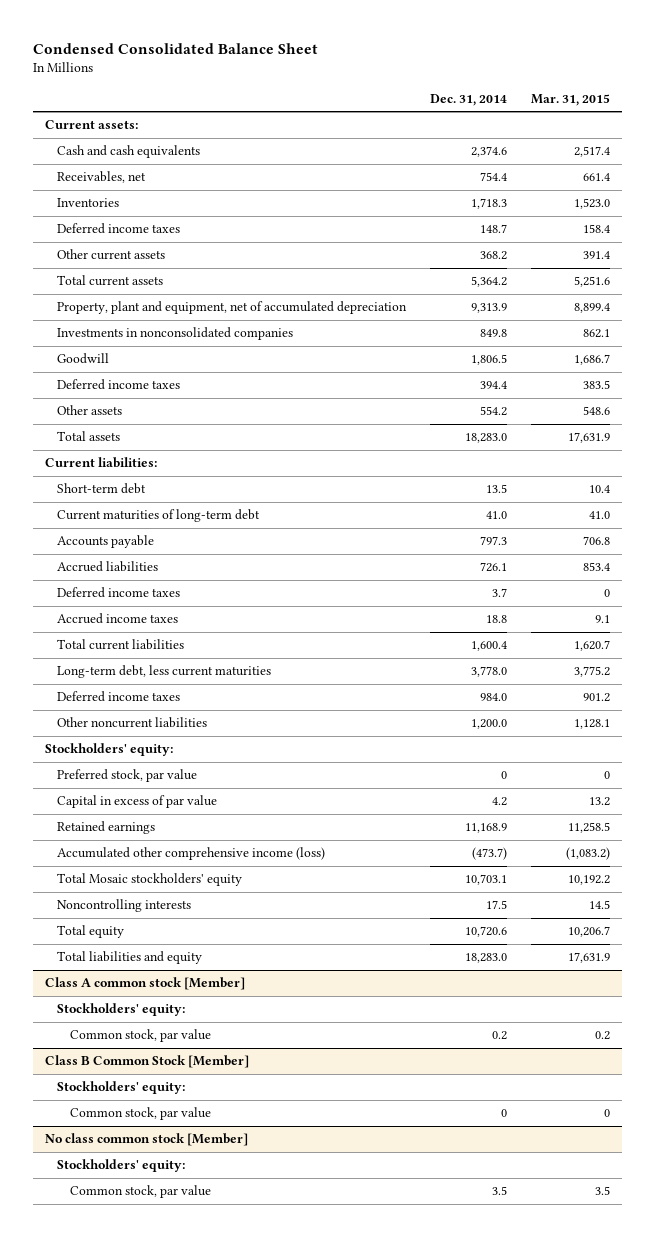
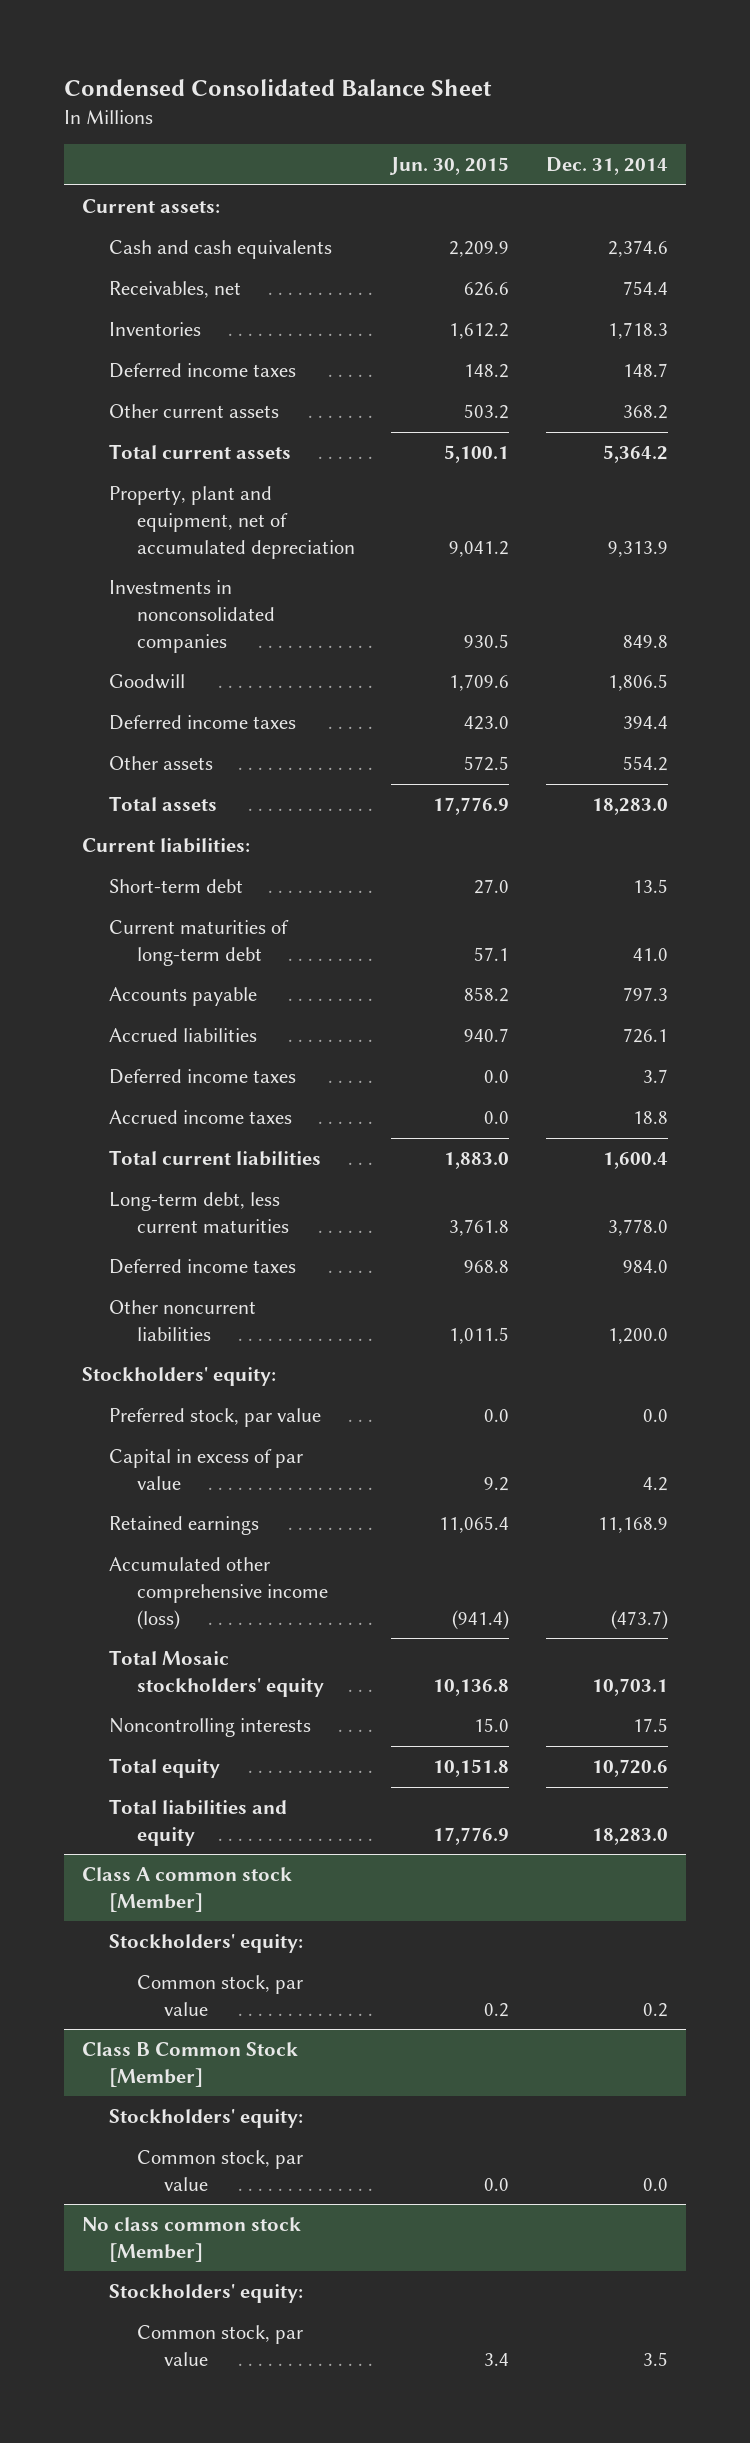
[531,93,611,106] Mar. 31, 2015 -> none
none -> [389,157,510,176] Jun. 30, 2015
[501,771,508,780] 0 -> [643,1408,669,1422] 0.0
[501,1109,508,1118] 0 -> [643,2177,669,2191] 0.0

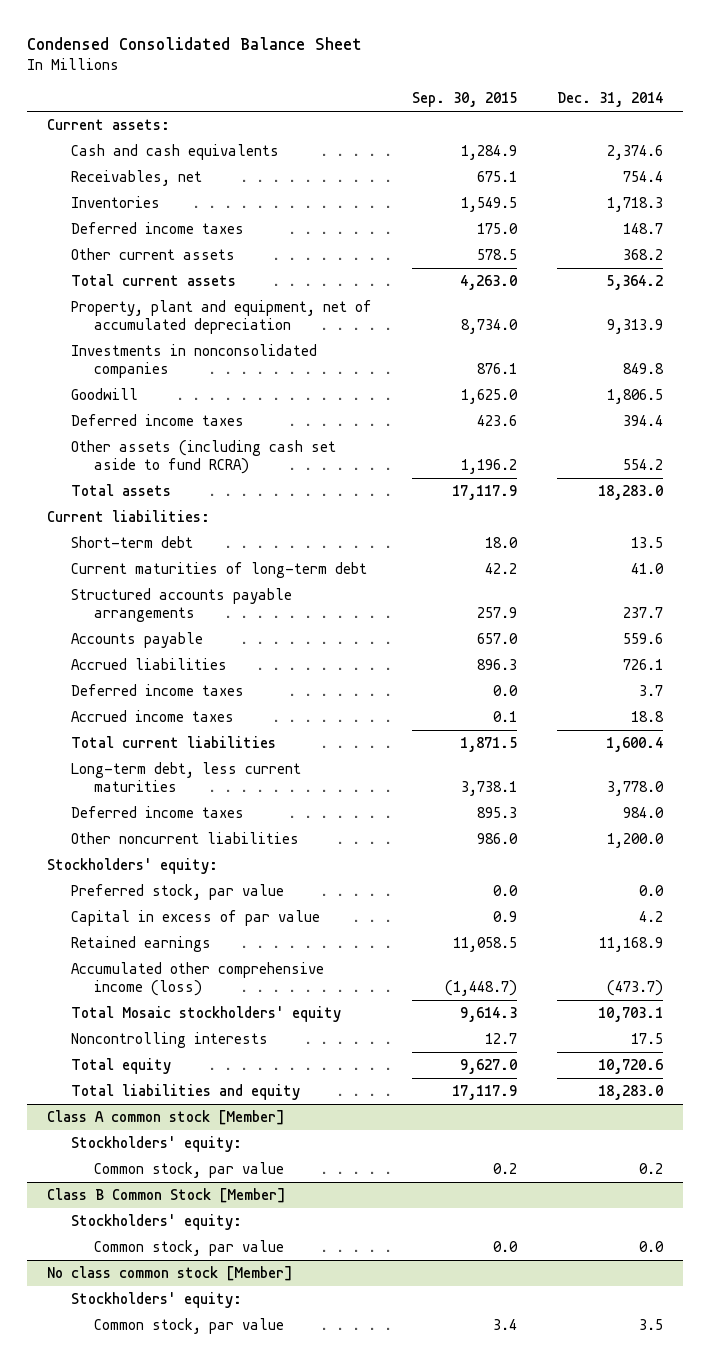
[389,157,510,176] Jun. 30, 2015 -> none
none -> [411,92,517,108] Sep. 30, 2015
[109,755,214,770] Other assets -> [70,440,336,474] Other assets (including cash set aside to fund RCRA)
none -> [70,588,292,622] Structured accounts payable arrangements
[623,986,669,1001] 797.3 -> [622,633,663,645] 559.6

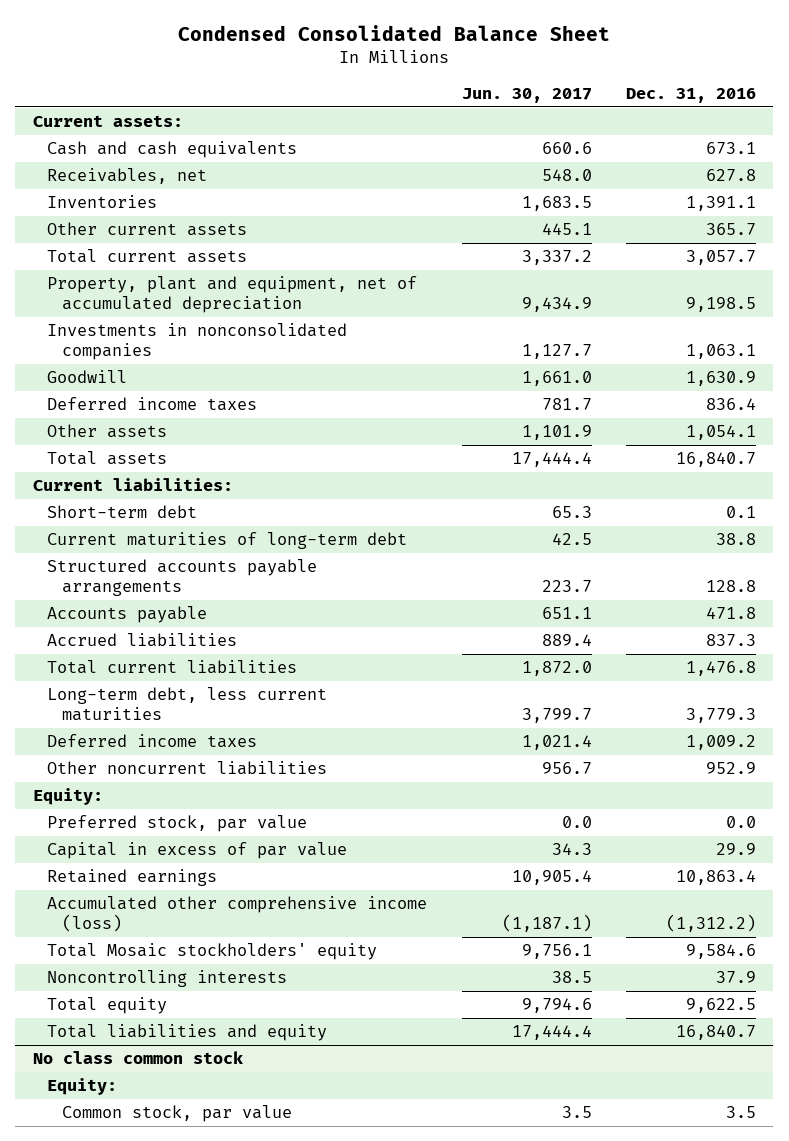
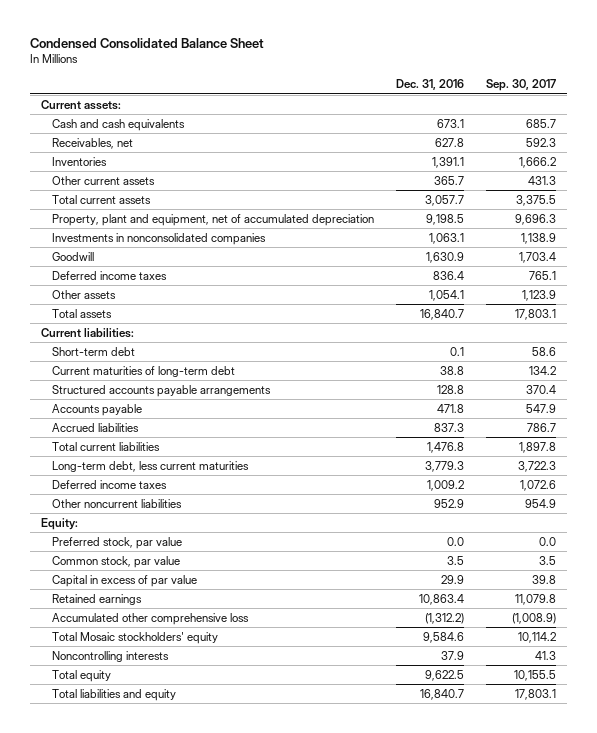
[461,87,592,103] Jun. 30, 2017 -> none
none -> [485,79,556,92] Sep. 30, 2017
none -> [51,555,180,568] Common stock, par value
[47,896,428,932] Accumulated other comprehensive income (loss) -> [51,612,249,625] Accumulated other comprehensive loss
[32,1051,243,1065] No class common stock -> none
[47,1078,118,1096] Equity: -> none
[62,1105,293,1123] Common stock, par value -> none

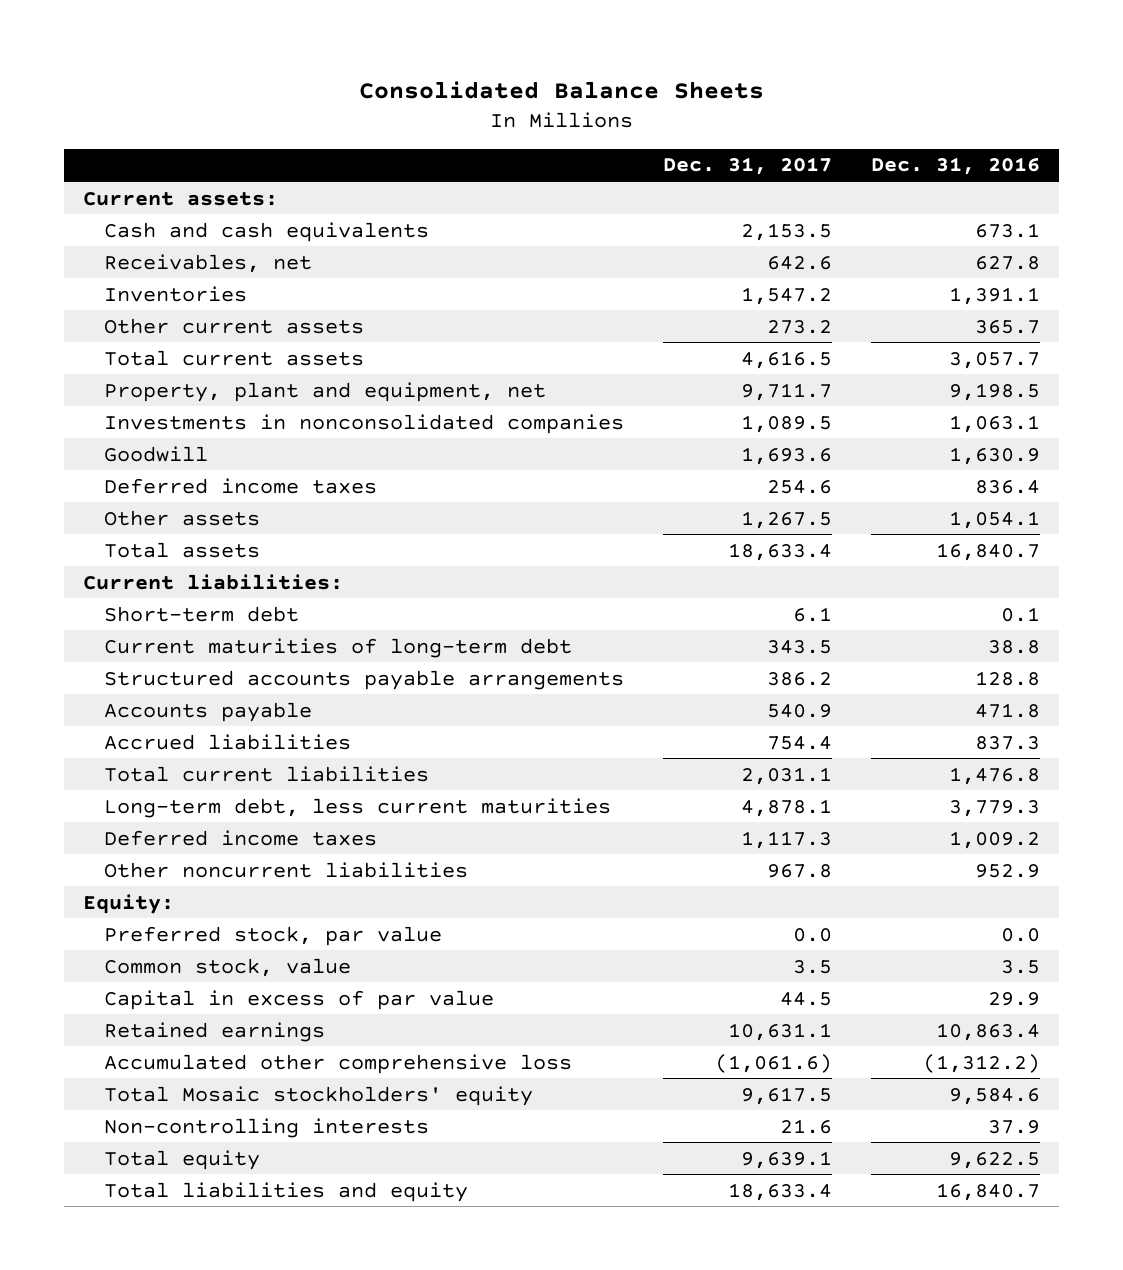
[30,37,265,49] Condensed Consolidated Balance Sheet -> [358,80,764,99] Consolidated Balance Sheets
[485,79,556,92] Sep. 30, 2017 -> none
none -> [663,157,833,176] Dec. 31, 2017
[51,213,374,226] Property, plant and equipment, net of accumulated depreciation -> [104,381,547,402] Property, plant and equipment, net
[51,555,180,568] Common stock, par value -> [104,957,352,977] Common stock, value
[51,650,169,662] Noncontrolling interests -> [104,1117,430,1138] Non-controlling interests

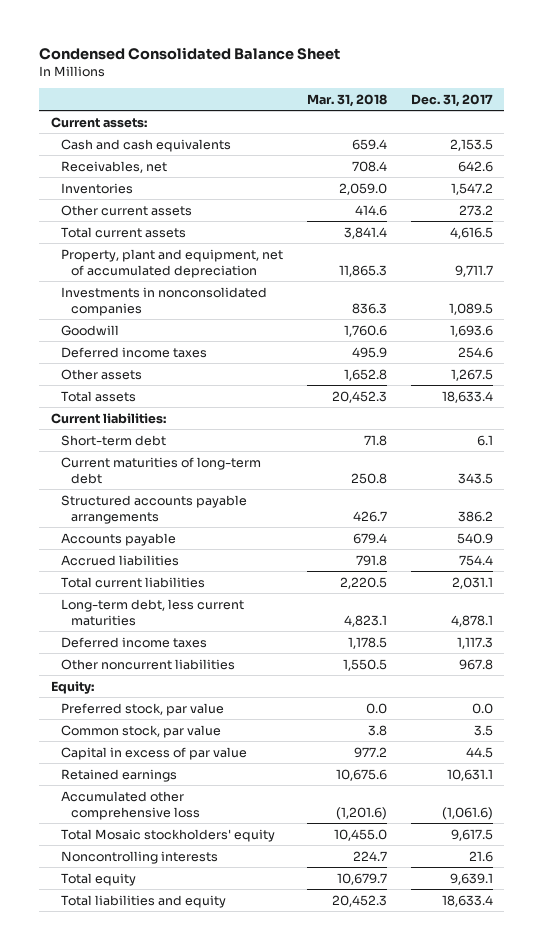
[358,80,764,99] Consolidated Balance Sheets -> [39,46,341,60] Condensed Consolidated Balance Sheet
[871,157,1041,176] Dec. 31, 2016 -> none
none -> [306,93,387,107] Mar. 31, 2018
[104,381,547,402] Property, plant and equipment, net -> [60,248,283,278] Property, plant and equipment, net of accumulated depreciation
[104,957,352,977] Common stock, value -> [60,724,221,738] Common stock, par value
[104,1117,430,1138] Non-controlling interests -> [60,850,218,864] Noncontrolling interests

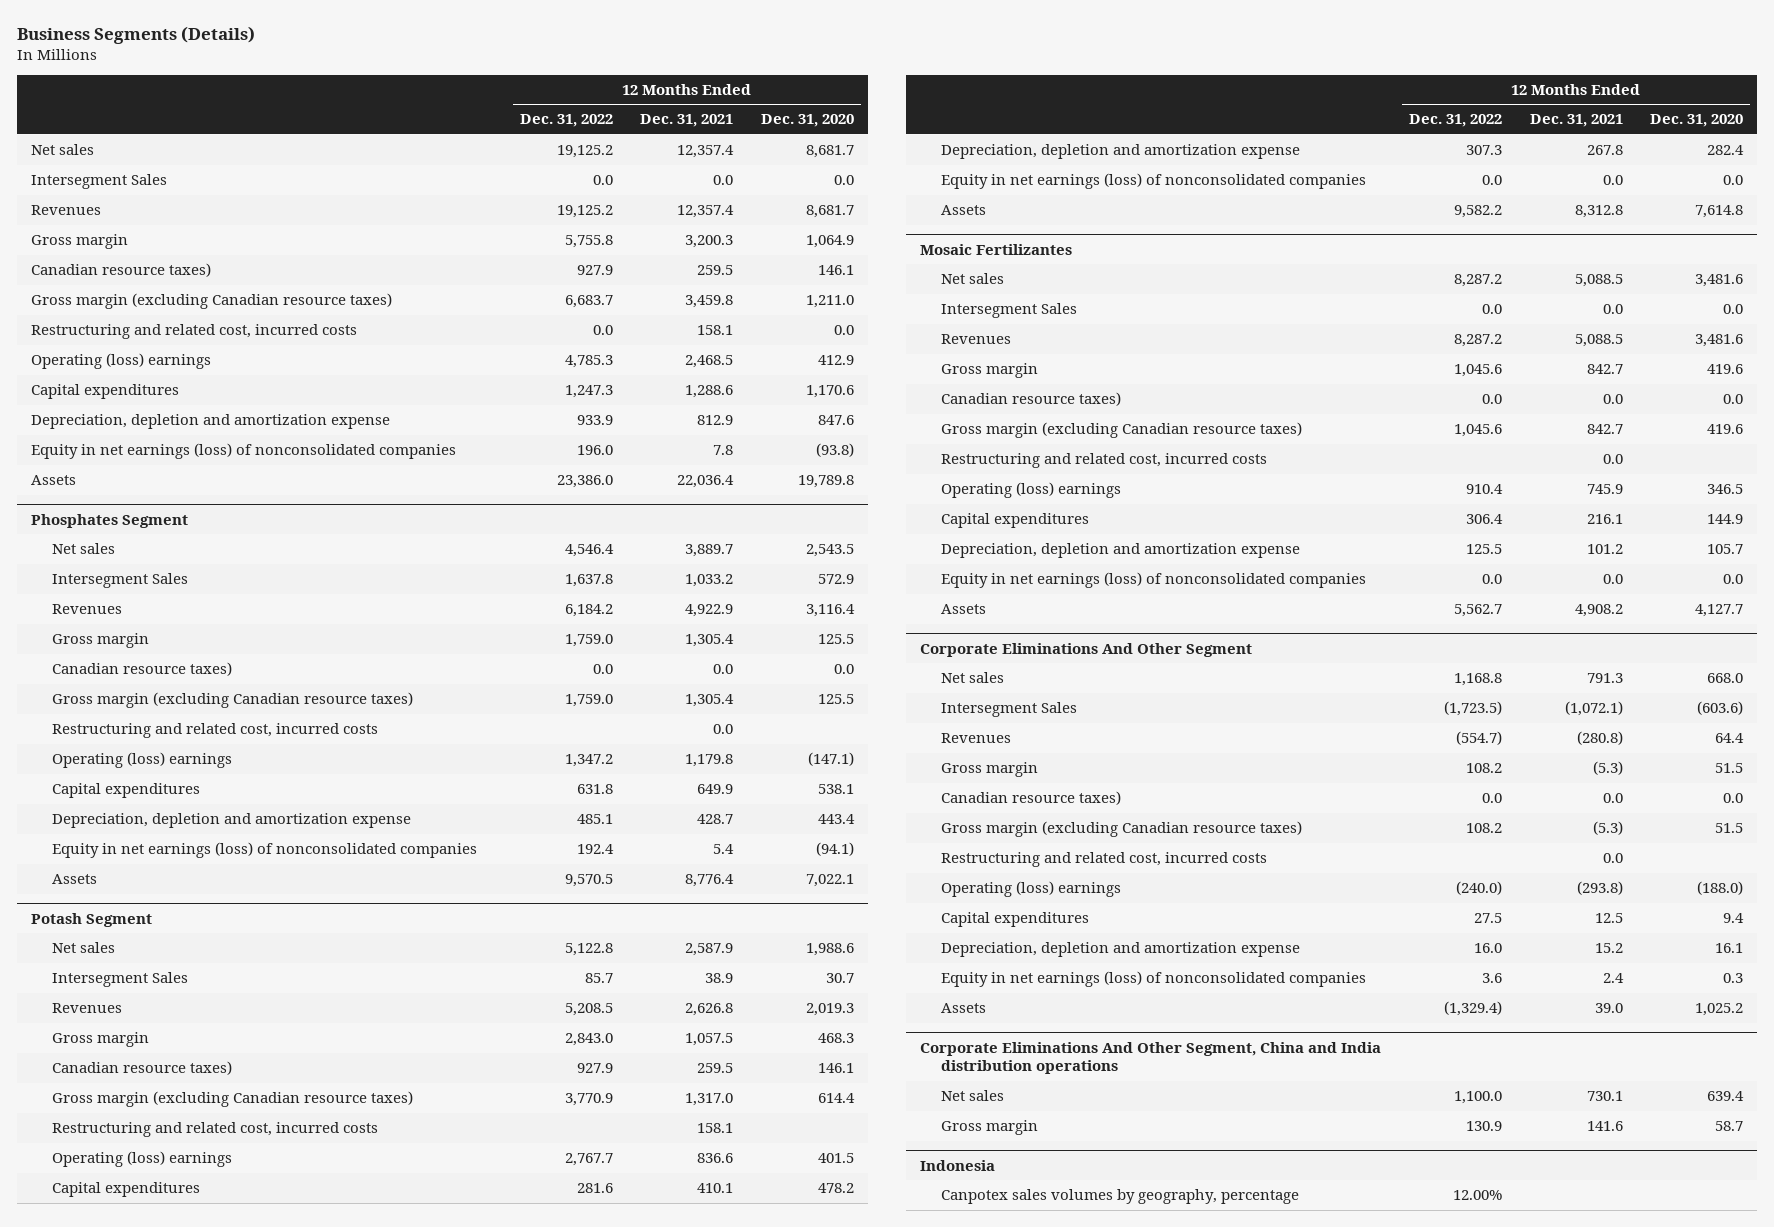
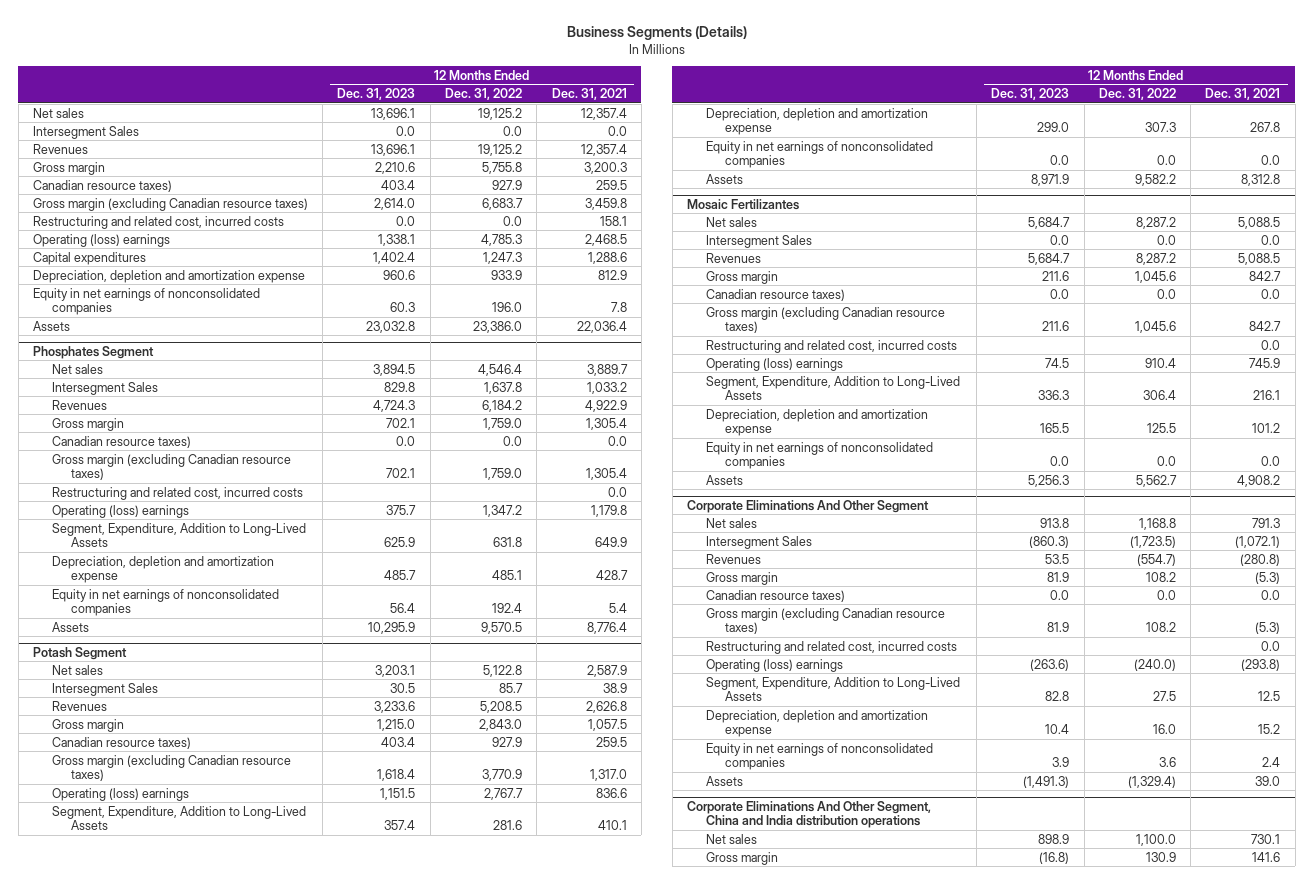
[761,114,855,128] Dec. 31, 2020 -> none
none -> [337,88,416,101] Dec. 31, 2023
[30,443,456,460] Equity in net earnings (loss) of nonconsolidated companies -> [32,287,260,315] Equity in net earnings of nonconsolidated companies
[52,783,201,799] Capital expenditures -> [52,522,307,547] Segment, Expenditure, Addition to Long-Lived Assets
[52,842,478,859] Equity in net earnings (loss) of nonconsolidated companies -> [52,588,280,616] Equity in net earnings of nonconsolidated companies
[52,1122,379,1138] Restructuring and related cost, incurred costs -> none
[52,1182,201,1198] Capital expenditures -> [52,805,307,830] Segment, Expenditure, Addition to Long-Lived Assets
[941,173,1367,190] Equity in net earnings (loss) of nonconsolidated companies -> [705,140,933,168] Equity in net earnings of nonconsolidated companies
[941,513,1090,529] Capital expenditures -> [705,375,960,400] Segment, Expenditure, Addition to Long-Lived Assets
[941,572,1367,589] Equity in net earnings (loss) of nonconsolidated companies -> [705,441,933,469] Equity in net earnings of nonconsolidated companies
[941,912,1090,928] Capital expenditures -> [705,676,960,701] Segment, Expenditure, Addition to Long-Lived Assets
[941,971,1367,988] Equity in net earnings (loss) of nonconsolidated companies -> [705,742,933,770] Equity in net earnings of nonconsolidated companies
[919,1159,995,1171] Indonesia -> none
[941,1189,1300,1205] Canpotex sales volumes by geography, percentage -> none

